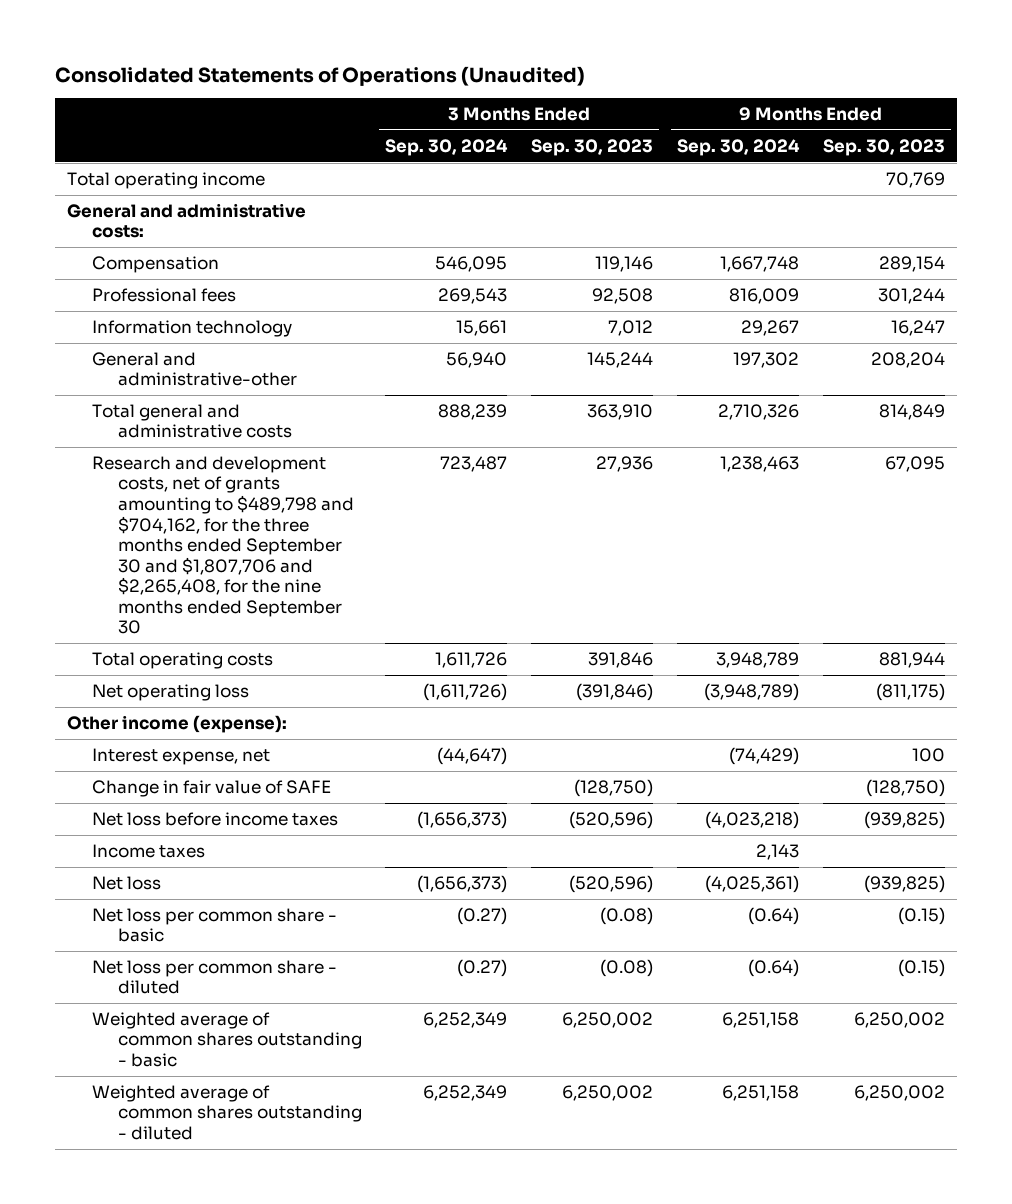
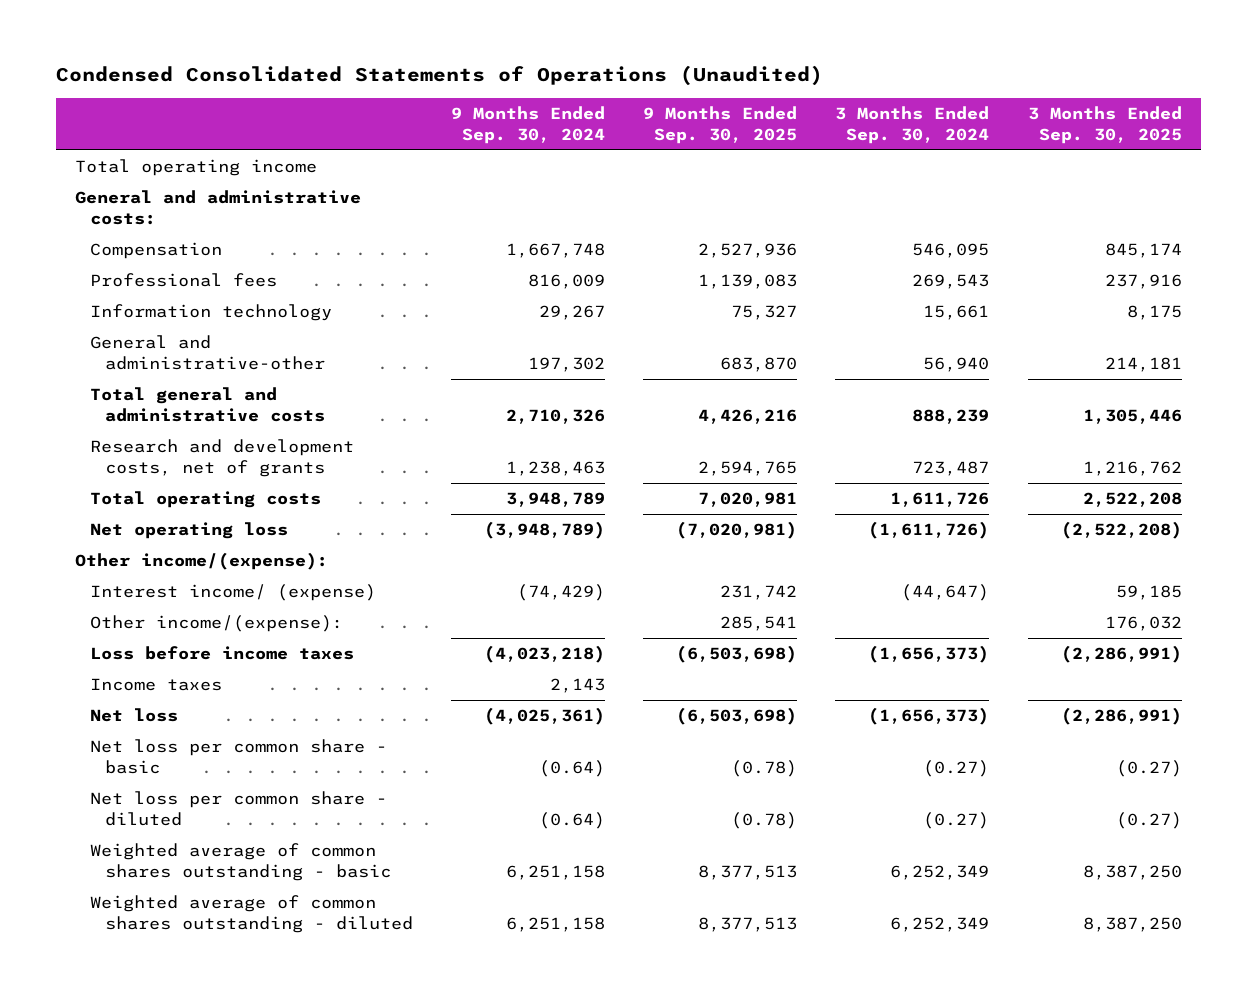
[55,65,586,86] Consolidated Statements of Operations (Unaudited) -> [56,65,824,87] Condensed Consolidated Statements of Operations (Unaudited)
[531,138,654,156] Sep. 30, 2023 -> none
[823,138,946,156] Sep. 30, 2023 -> none
none -> [643,105,798,144] 9 Months Ended Sep. 30, 2025
none -> [1027,105,1182,144] 3 Months Ended Sep. 30, 2025
[92,455,354,635] Research and development costs, net of grants amounting to $489,798 and $704,162, for the three months ended September 30 and $1,807,706 and $2,265,408, for the nine months ended September 30 -> [90,439,355,477] Research and development costs, net of grants
[92,779,332,797] Change in fair value of SAFE -> none
[67,714,288,733] Other income (expense): -> [75,552,329,571] Other income/(expense):
[92,747,271,765] Interest expense, net -> [90,584,377,602] Interest income/ (expense)
none -> [90,615,344,633] Other income/(expense):
[92,811,339,826] Net loss before income taxes -> [90,646,355,661] Loss before income taxes

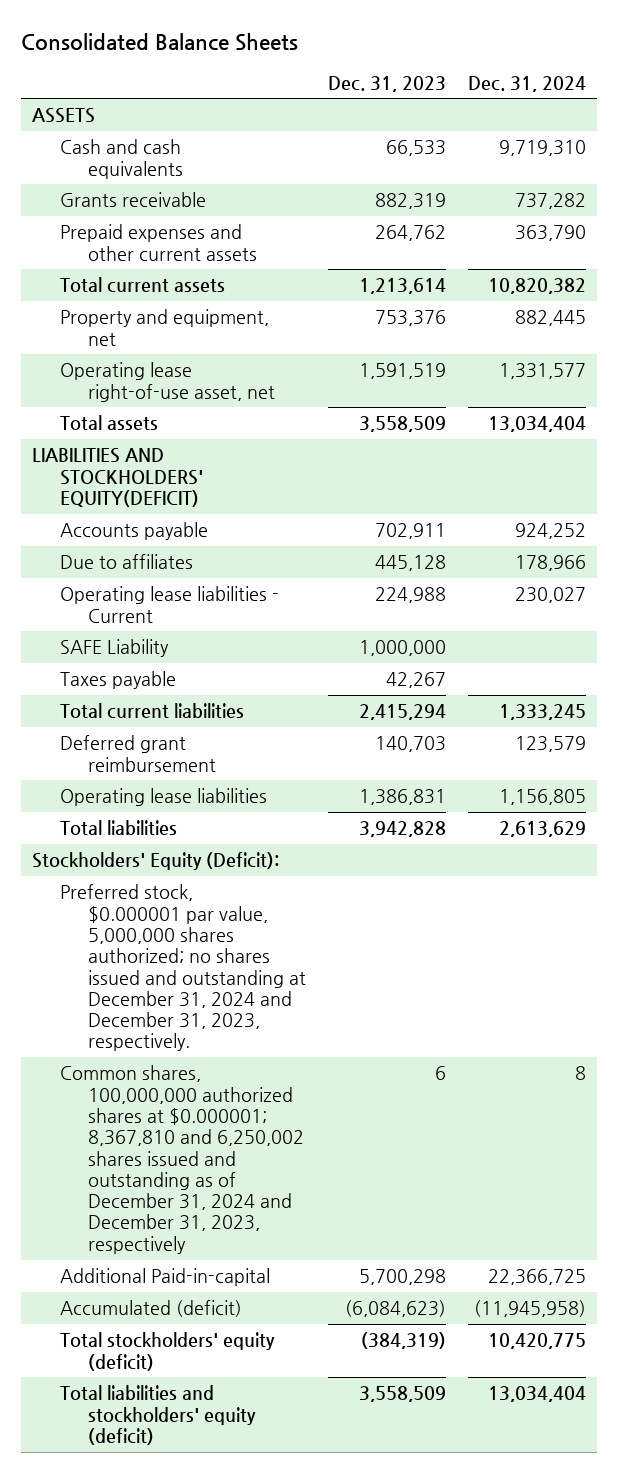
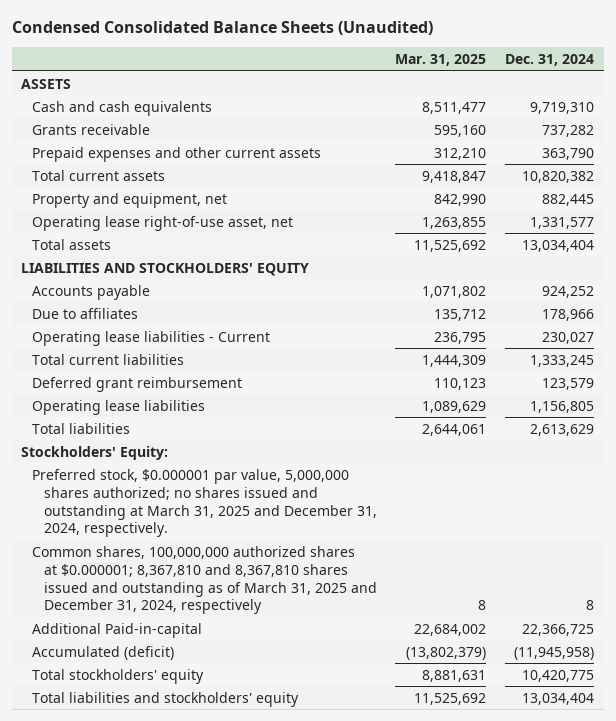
[21,32,299,51] Consolidated Balance Sheets -> [11,21,433,36] Condensed Consolidated Balance Sheets (Unaudited)
[328,75,447,92] Dec. 31, 2023 -> none
none -> [395,54,487,67] Mar. 31, 2025
[31,448,204,507] LIABILITIES AND STOCKHOLDERS' EQUITY(DEFICIT) -> [21,262,310,276] LIABILITIES AND STOCKHOLDERS' EQUITY
[60,639,170,658] SAFE Liability -> none
[60,671,177,690] Taxes payable -> none
[31,852,279,871] Stockholders' Equity (Deficit): -> [21,445,169,460] Stockholders' Equity:
[60,884,307,1052] Preferred stock, $0.000001 par value, 5,000,000 shares authorized; no shares issued and outstanding at December 31, 2024 and December 31, 2023, respectively. -> [32,468,377,538] Preferred stock, $0.000001 par value, 5,000,000 shares authorized; no shares issued and outstanding at March 31, 2025 and December 31, 2024, respectively.
[60,1065,305,1254] Common shares, 100,000,000 authorized shares at $0.000001; 8,367,810 and 6,250,002 shares issued and outstanding as of December 31, 2024 and December 31, 2023, respectively -> [32,545,377,615] Common shares, 100,000,000 authorized shares at $0.000001; 8,367,810 and 8,367,810 shares issued and outstanding as of March 31, 2025 and December 31, 2024, respectively
[60,1332,276,1371] Total stockholders' equity (deficit) -> [32,668,205,684] Total stockholders' equity
[60,1385,257,1445] Total liabilities and stockholders' equity (deficit) -> [32,691,300,707] Total liabilities and stockholders' equity

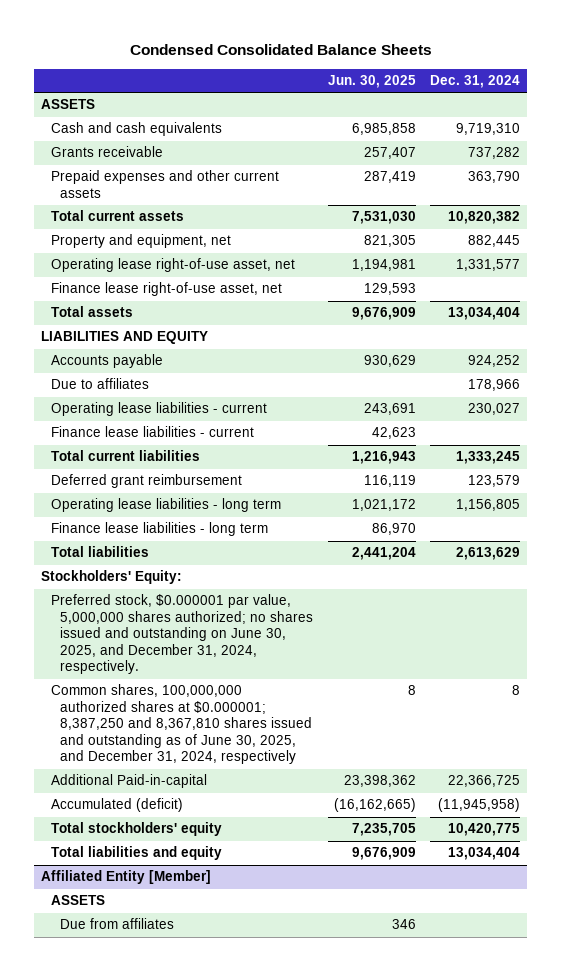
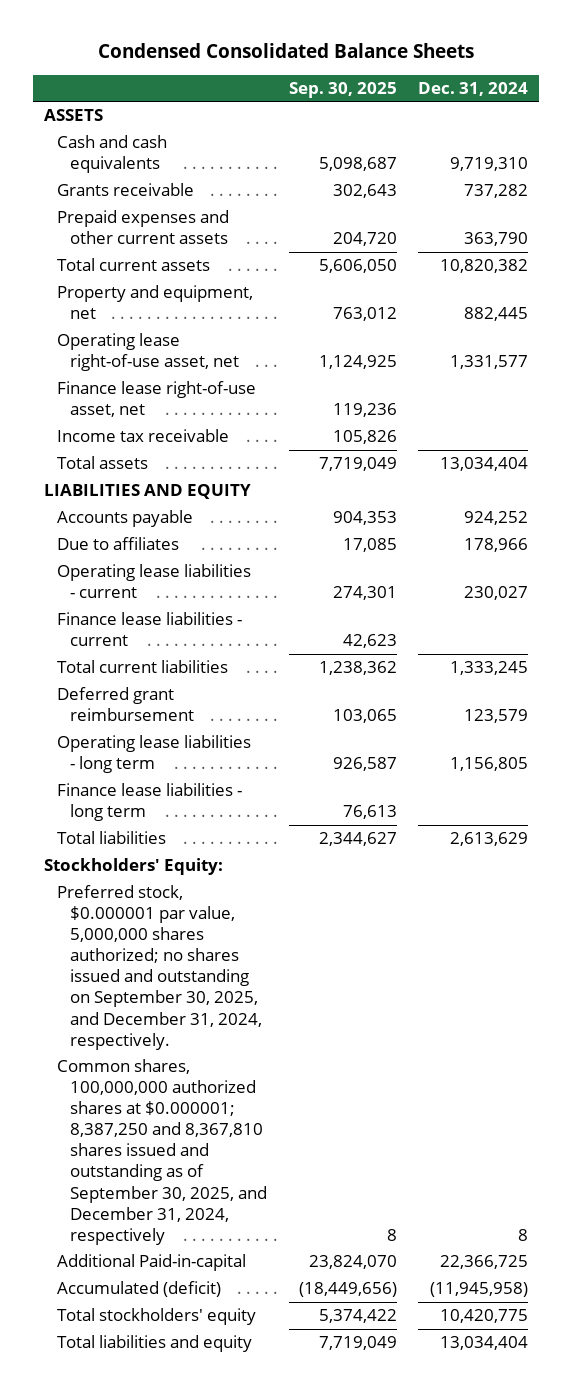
[327,75,416,89] Jun. 30, 2025 -> none
none -> [288,81,397,98] Sep. 30, 2025
none -> [57,429,230,443] Income tax receivable
[50,594,314,675] Preferred stock, $0.000001 par value, 5,000,000 shares authorized; no shares issued and outstanding on June 30, 2025, and December 31, 2024, respectively. -> [57,885,263,1050] Preferred stock, $0.000001 par value, 5,000,000 shares authorized; no shares issued and outstanding on September 30, 2025, and December 31, 2024, respectively.
[50,684,313,765] Common shares, 100,000,000 authorized shares at $0.000001; 8,387,250 and 8,367,810 shares issued and outstanding as of June 30, 2025, and December 31, 2024, respectively -> [57,1059,268,1245] Common shares, 100,000,000 authorized shares at $0.000001; 8,387,250 and 8,367,810 shares issued and outstanding as of September 30, 2025, and December 31, 2024, respectively
[41,870,212,885] Affiliated Entity [Member] -> none
[50,895,105,906] ASSETS -> none
[60,918,175,930] Due from affiliates -> none

